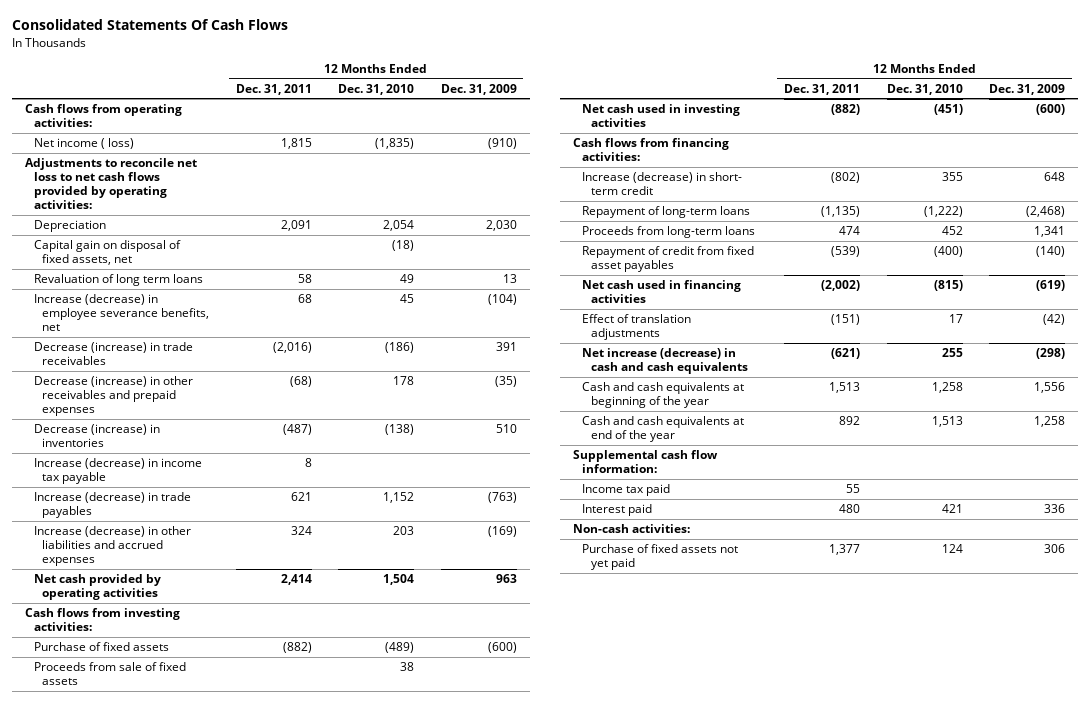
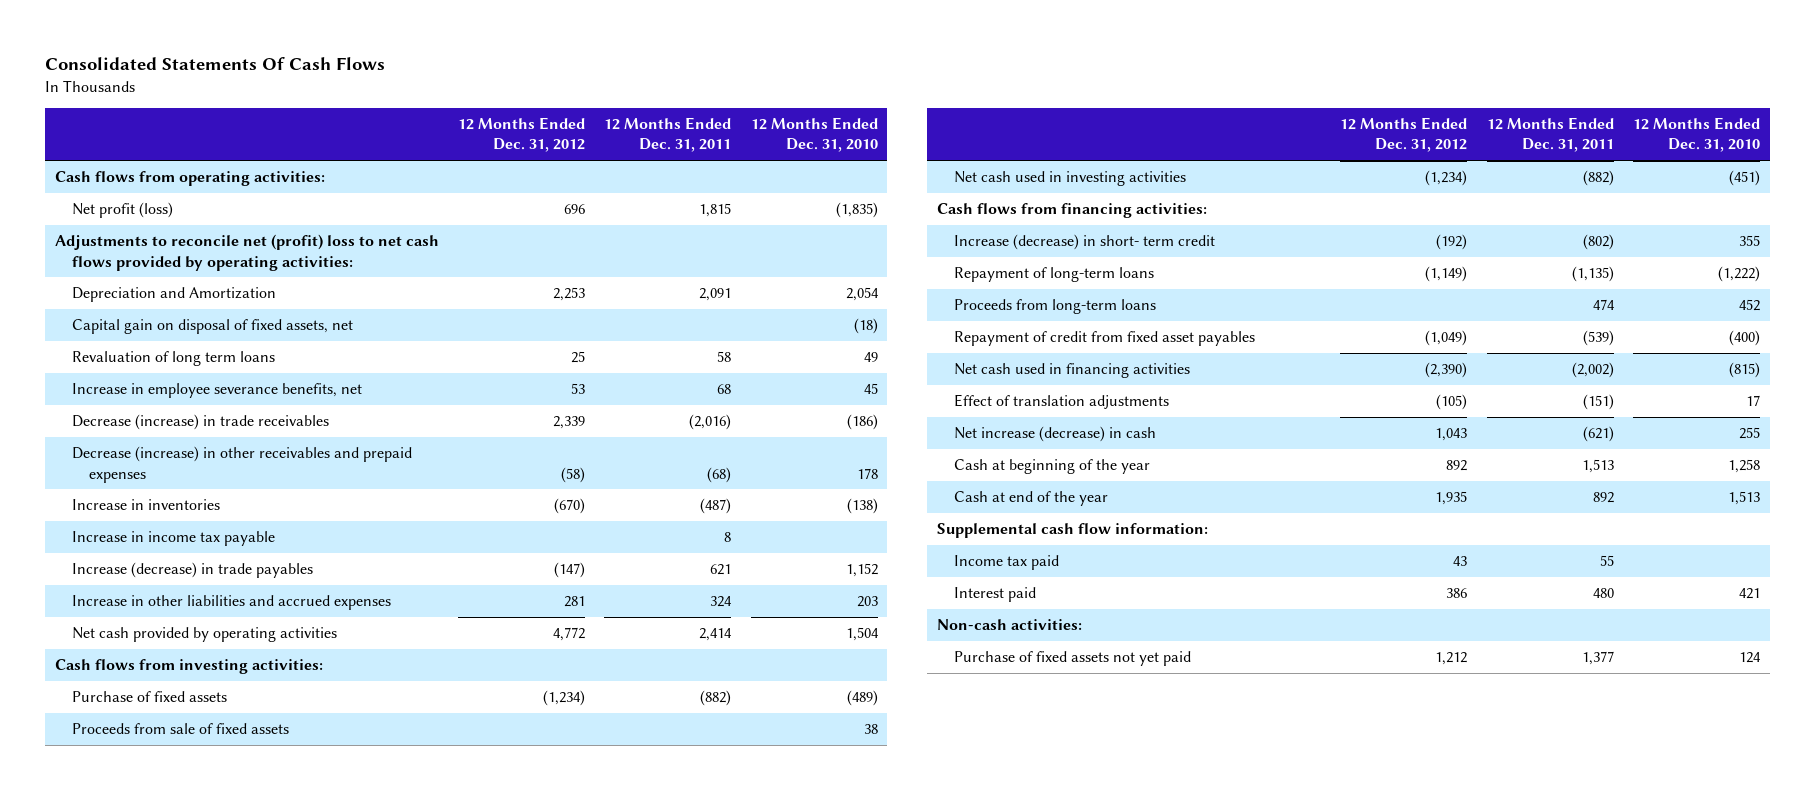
[440,83,517,95] Dec. 31, 2009 -> none
none -> [457,116,585,153] 12 Months Ended Dec. 31, 2012
[33,138,134,150] Net income ( loss) -> [71,202,173,219] Net profit (loss)
[25,158,198,210] Adjustments to reconcile net loss to net cash flows provided by operating activities: -> [54,234,439,271] Adjustments to reconcile net (profit) loss to net cash flows provided by operating activities:
[33,220,106,233] Depreciation -> [71,287,276,303] Depreciation and Amortization
[33,294,210,332] Increase (decrease) in employee severance benefits, net -> [71,383,362,399] Increase in employee severance benefits, net
[33,424,160,448] Decrease (increase) in inventories -> [71,499,220,511] Increase in inventories
[33,458,202,485] Increase (decrease) in income tax payable -> [71,531,275,547] Increase in income tax payable
[33,526,191,567] Increase (decrease) in other liabilities and accrued expenses -> [71,595,391,611] Increase in other liabilities and accrued expenses
[581,348,748,375] Net increase (decrease) in cash and cash equivalents -> [954,426,1157,443] Net increase (decrease) in cash
[581,382,744,409] Cash and cash equivalents at beginning of the year -> [954,459,1151,475] Cash at beginning of the year
[581,416,744,443] Cash and cash equivalents at end of the year -> [954,491,1109,507] Cash at end of the year

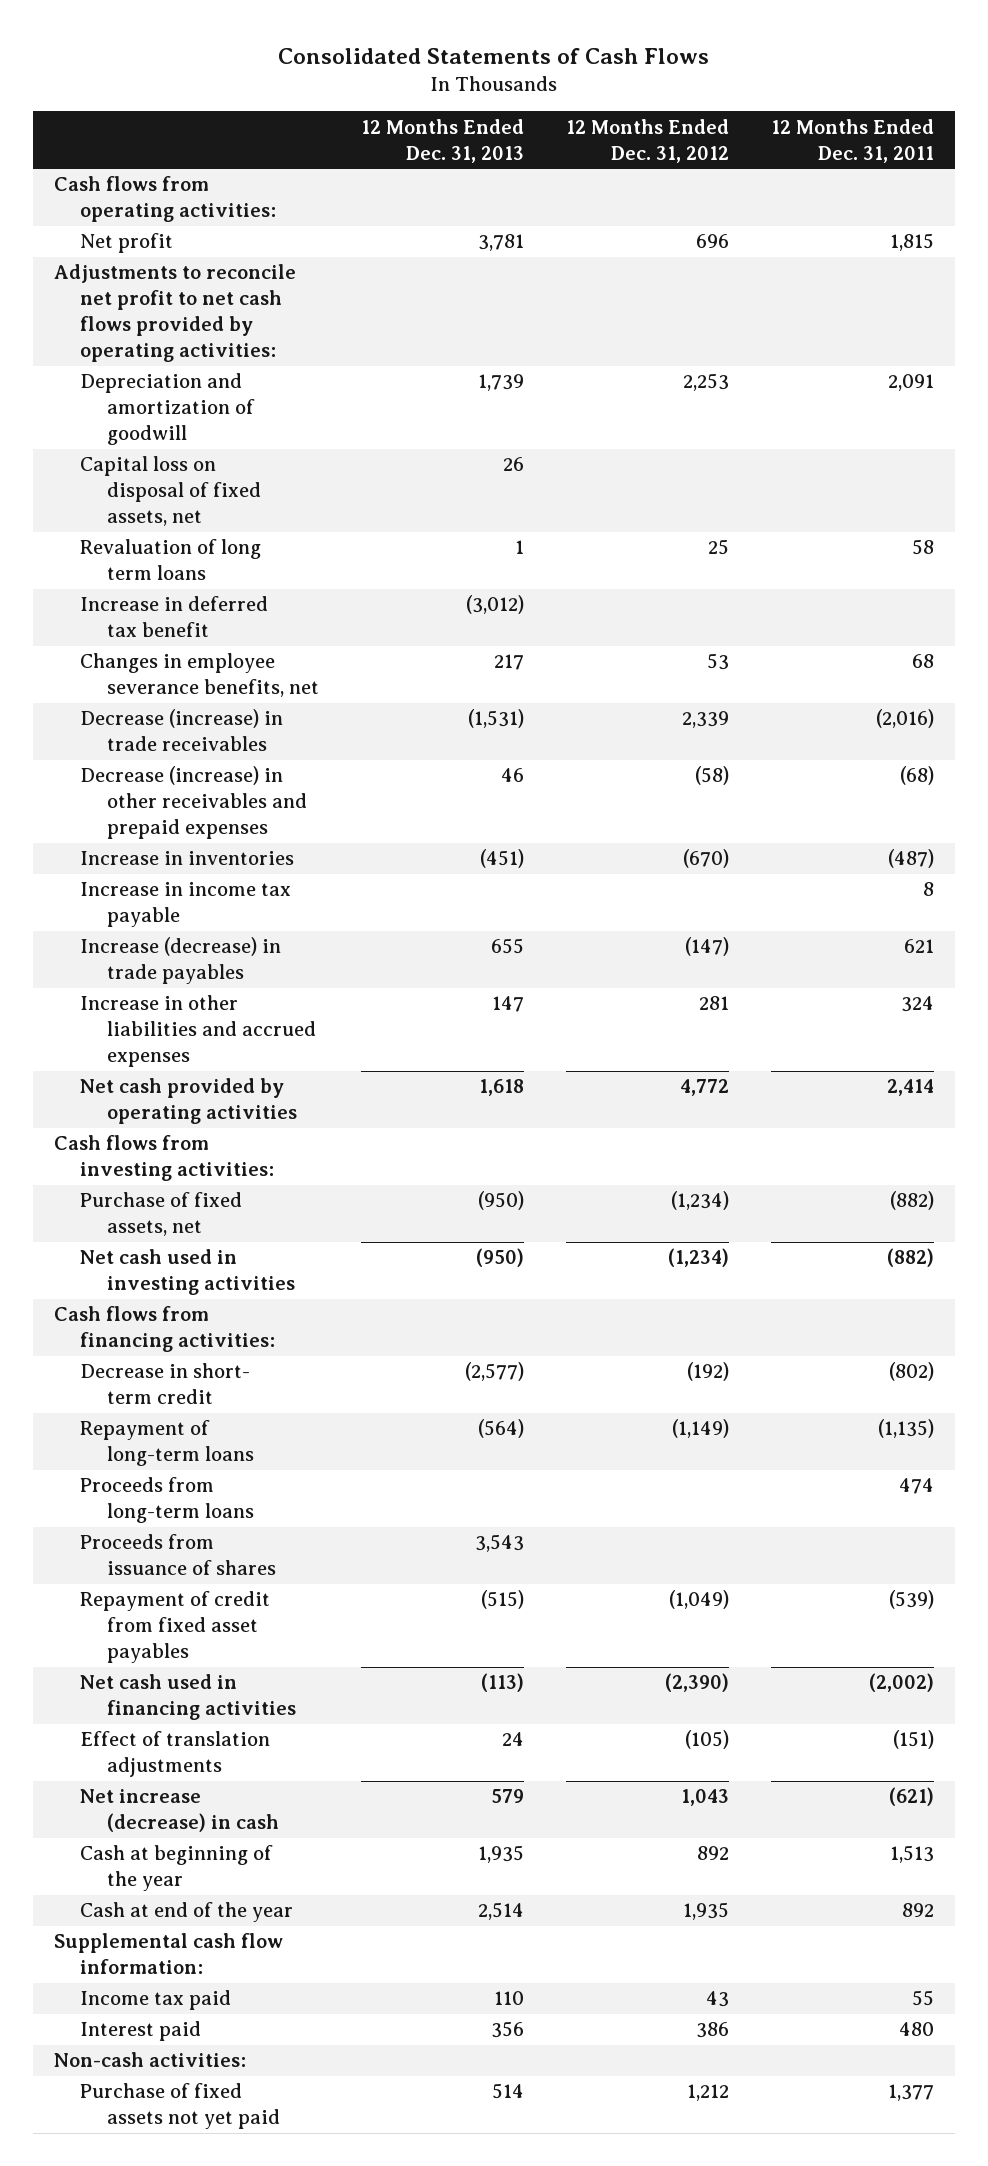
[44,56,385,70] Consolidated Statements Of Cash Flows -> [277,48,709,65] Consolidated Statements of Cash Flows
[750,116,878,153] 12 Months Ended Dec. 31, 2010 -> none
none -> [360,118,524,163] 12 Months Ended Dec. 31, 2013
[71,202,173,219] Net profit (loss) -> [80,233,174,254] Net profit
[54,234,439,271] Adjustments to reconcile net (profit) loss to net cash flows provided by operating activities: -> [53,264,296,363] Adjustments to reconcile net profit to net cash flows provided by operating activities:
[71,287,276,303] Depreciation and Amortization -> [80,373,256,446] Depreciation and amortization of goodwill
[71,319,353,335] Capital gain on disposal of fixed assets, net -> [80,456,262,527] Capital loss on disposal of fixed assets, net
none -> [80,596,269,638] Increase in deferred tax benefit
[71,383,362,399] Increase in employee severance benefits, net -> [80,653,320,698] Changes in employee severance benefits, net
[71,723,289,735] Proceeds from sale of fixed assets -> none
[71,691,227,703] Purchase of fixed assets -> [80,1192,243,1237] Purchase of fixed assets, net
[954,234,1216,251] Increase (decrease) in short- term credit -> [80,1363,251,1405] Decrease in short- term credit
none -> [80,1534,277,1576] Proceeds from issuance of shares

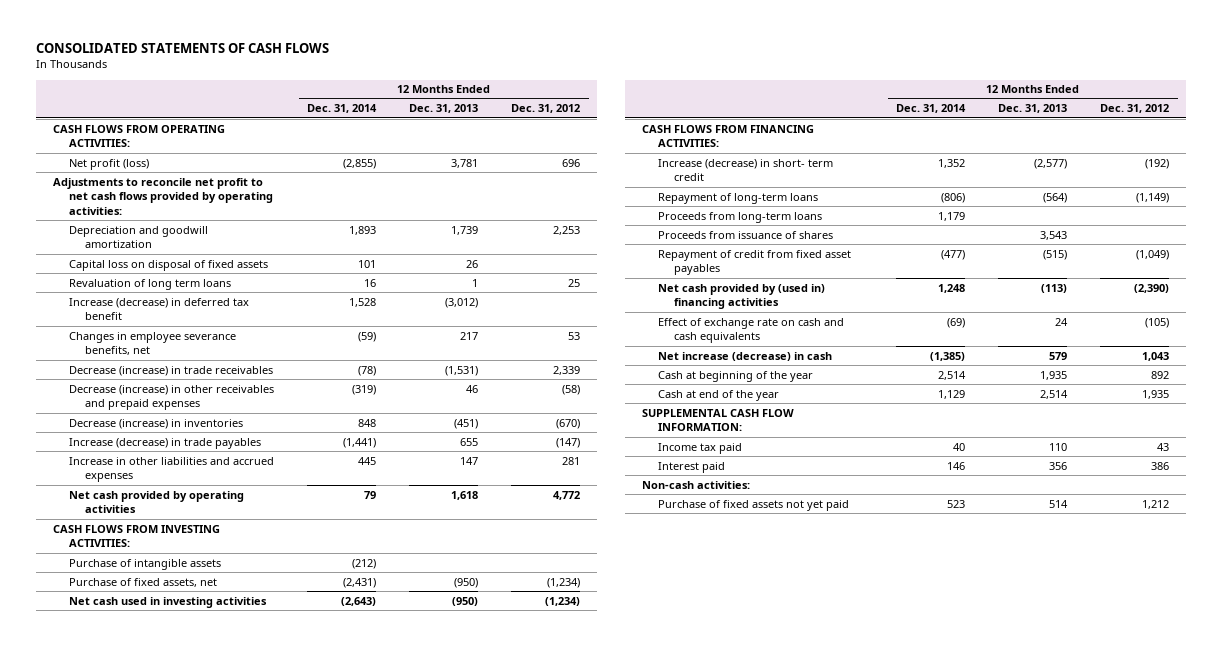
[277,48,709,65] Consolidated Statements of Cash Flows -> [35,43,329,54] CONSOLIDATED STATEMENTS OF CASH FLOWS
[770,118,934,163] 12 Months Ended Dec. 31, 2011 -> none
none -> [307,104,378,114] Dec. 31, 2014
[53,176,277,223] Cash flows from operating activities: -> [52,124,225,148] CASH FLOWS FROM OPERATING ACTIVITIES:
[80,233,174,254] Net profit -> [68,158,149,170] Net profit (loss)
[80,373,256,446] Depreciation and amortization of goodwill -> [68,225,208,249] Depreciation and goodwill amortization
[80,456,262,527] Capital loss on disposal of fixed assets, net -> [68,259,268,271] Capital loss on disposal of fixed assets
[80,596,269,638] Increase in deferred tax benefit -> [68,297,249,321] Increase (decrease) in deferred tax benefit
[80,882,292,928] Increase in income tax payable -> none
[80,851,295,866] Increase in inventories -> [68,418,243,429] Decrease (increase) in inventories
[53,1135,275,1182] Cash flows from investing activities: -> [52,524,220,548] CASH FLOWS FROM INVESTING ACTIVITIES:
none -> [68,558,221,570] Purchase of intangible assets
[53,1306,276,1353] Cash flows from financing activities: -> [641,124,814,148] CASH FLOWS FROM FINANCING ACTIVITIES:
[80,1363,251,1405] Decrease in short- term credit -> [657,158,833,182] Increase (decrease) in short- term credit
[80,1674,297,1721] Net cash used in financing activities -> [657,283,825,310] Net cash provided by (used in) financing activities
[80,1731,271,1778] Effect of translation adjustments -> [657,317,844,344] Effect of exchange rate on cash and cash equivalents
[53,1933,283,1975] Supplemental cash flow information: -> [641,408,794,432] SUPPLEMENTAL CASH FLOW INFORMATION:

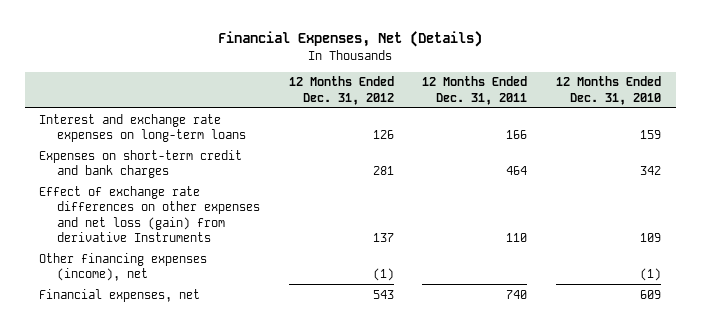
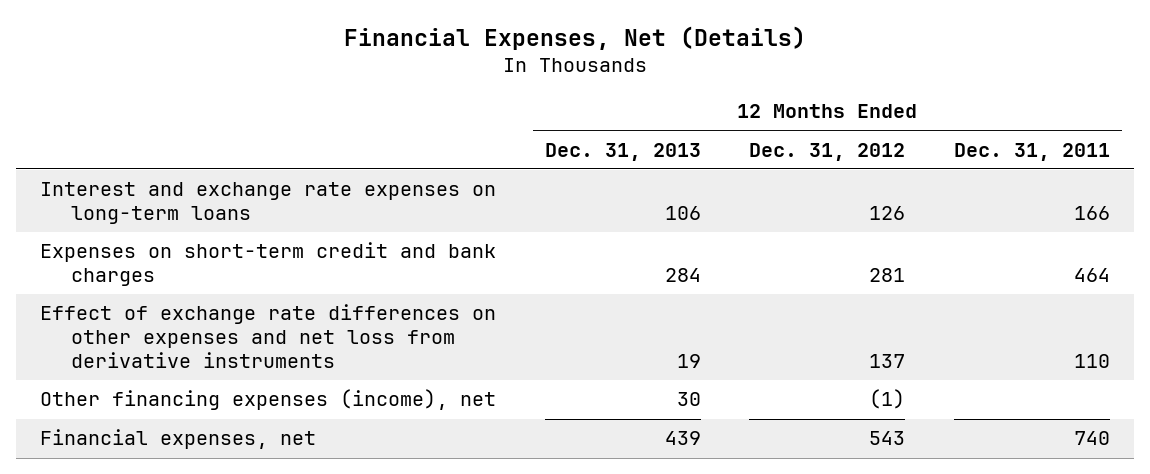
[556,76,662,105] 12 Months Ended Dec. 31, 2010 -> none
none -> [544,142,701,161] Dec. 31, 2013
[39,185,260,243] Effect of exchange rate differences on other expenses and net loss (gain) from derivative Instruments -> [40,304,497,368] Effect of exchange rate differences on other expenses and net loss from derivative instruments

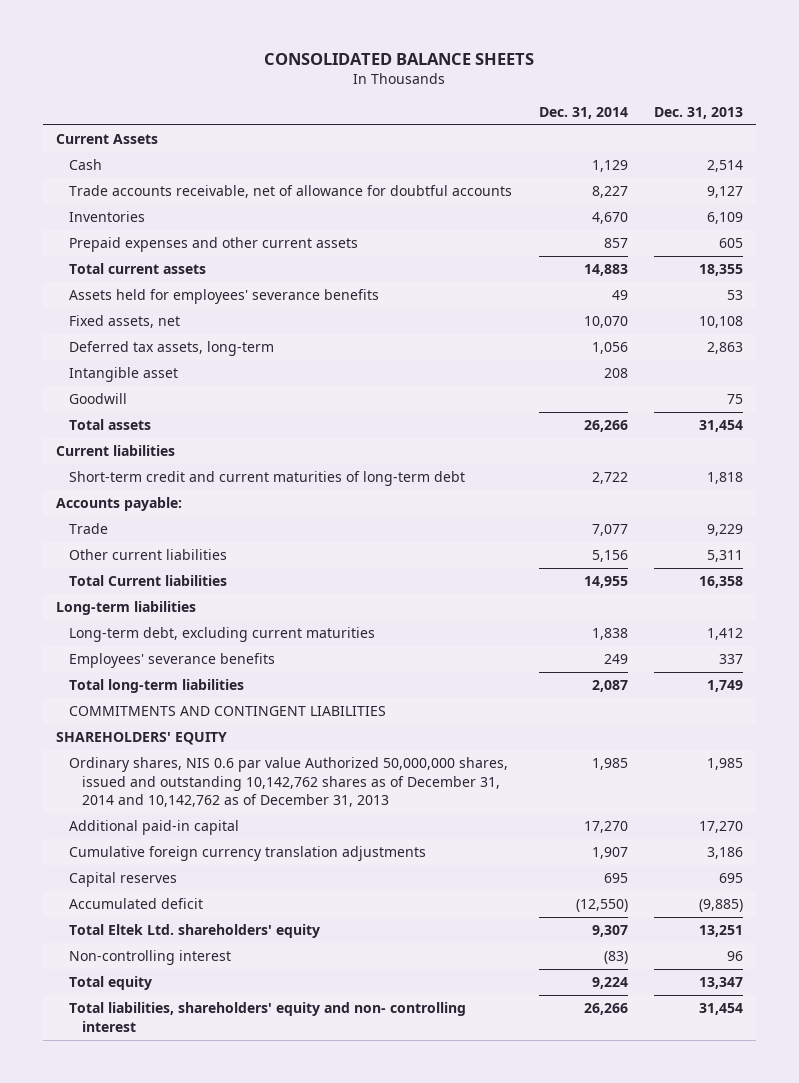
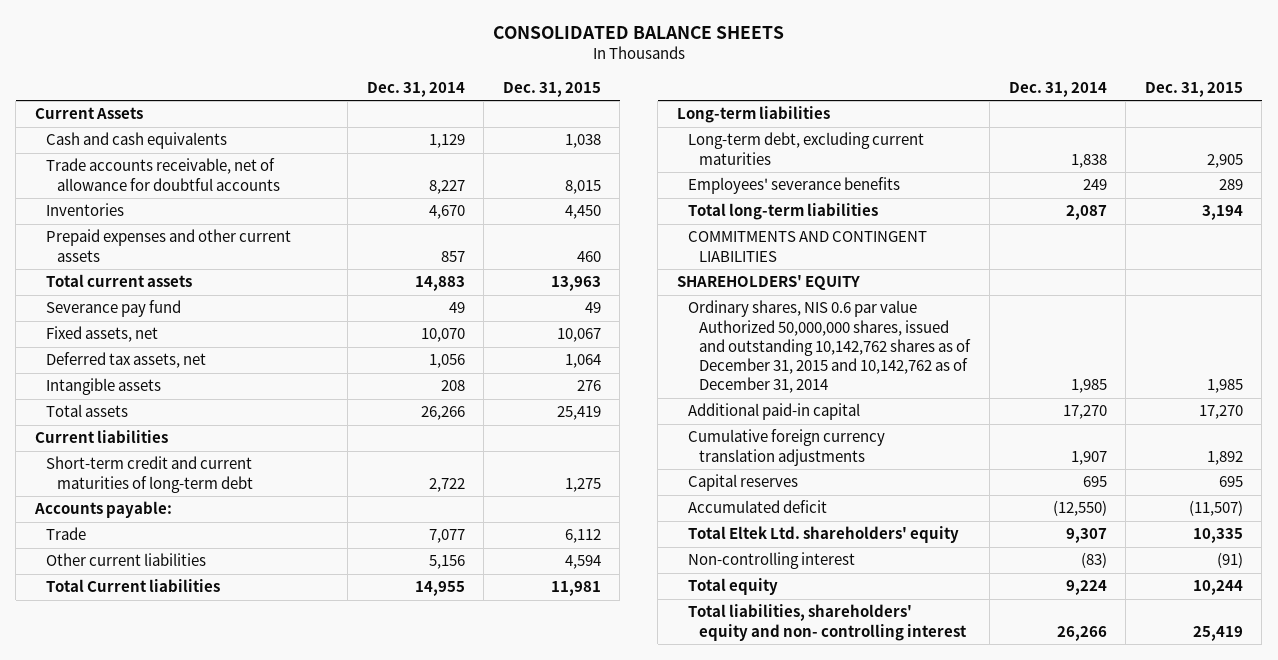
[653,106,743,119] Dec. 31, 2013 -> none
none -> [502,81,601,97] Dec. 31, 2015
[69,159,103,171] Cash -> [46,132,228,150] Cash and cash equivalents
[69,289,380,305] Assets held for employees' severance benefits -> [46,300,182,318] Severance pay fund
[69,393,128,405] Goodwill -> none
[69,341,275,357] Deferred tax assets, long-term -> [46,352,207,369] Deferred tax assets, net
[69,367,179,383] Intangible asset -> [46,378,162,396] Intangible assets
[69,757,509,808] Ordinary shares, NIS 0.6 par value Authorized 50,000,000 shares, issued and outstanding 10,142,762 shares as of December 31, 2014 and 10,142,762 as of December 31, 2013 -> [688,300,972,394] Ordinary shares, NIS 0.6 par value Authorized 50,000,000 shares, issued and outstanding 10,142,762 shares as of December 31, 2015 and 10,142,762 as of December 31, 2014

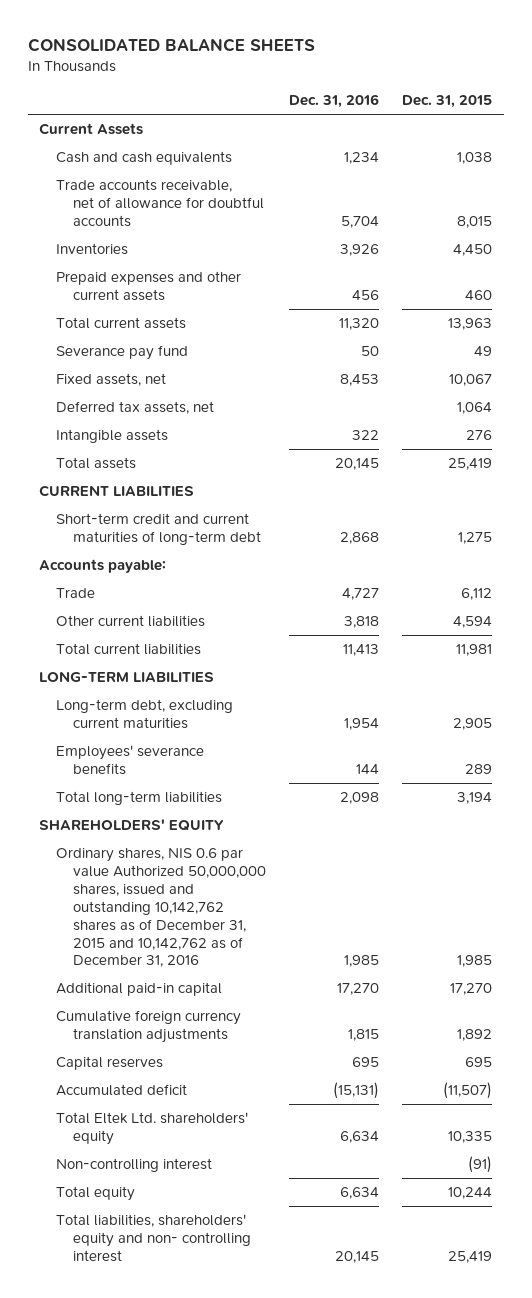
[366,81,465,97] Dec. 31, 2014 -> none
none -> [289,94,380,109] Dec. 31, 2016
[34,430,168,444] Current liabilities -> [39,485,195,498] CURRENT LIABILITIES
[46,579,221,593] Total Current liabilities -> [56,643,202,656] Total current liabilities
[676,106,830,124] Long-term liabilities -> [39,672,215,683] LONG-TERM LIABILITIES
[688,231,928,262] COMMITMENTS AND CONTINGENT LIABILITIES -> none
[688,300,972,394] Ordinary shares, NIS 0.6 par value Authorized 50,000,000 shares, issued and outstanding 10,142,762 shares as of December 31, 2015 and 10,142,762 as of December 31, 2014 -> [56,848,266,968] Ordinary shares, NIS 0.6 par value Authorized 50,000,000 shares, issued and outstanding 10,142,762 shares as of December 31, 2015 and 10,142,762 as of December 31, 2016

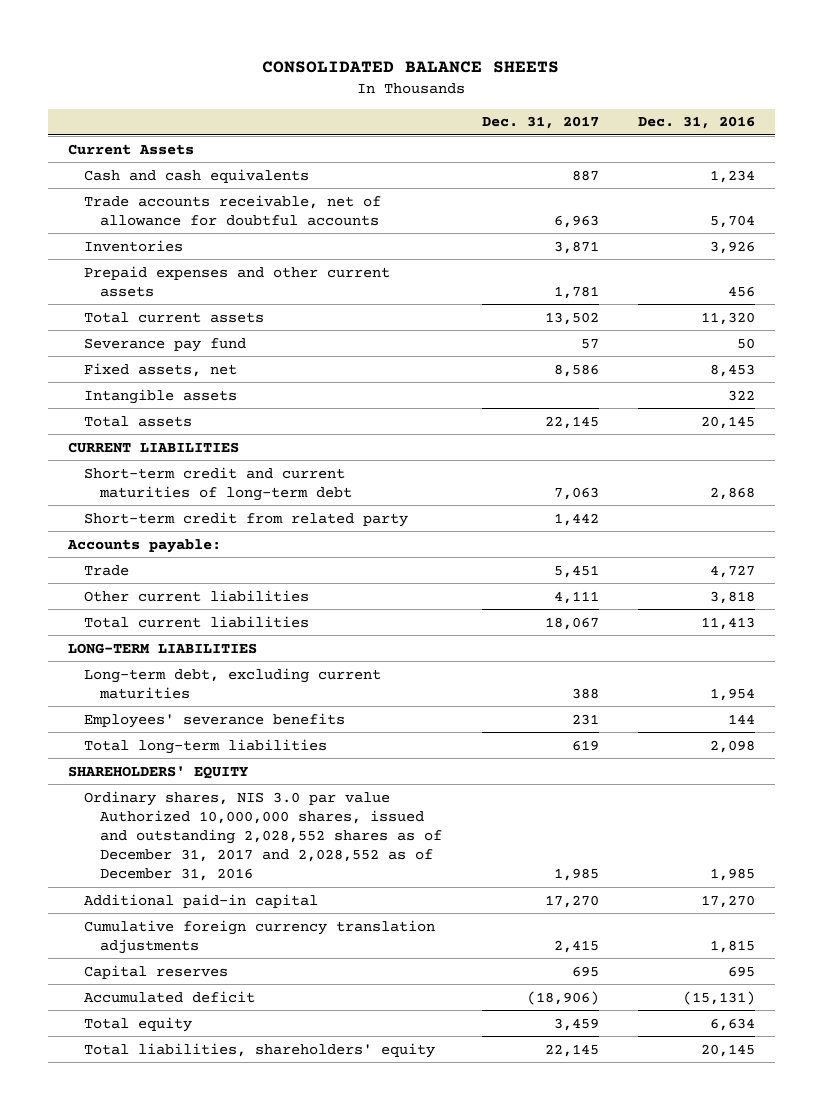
[402,95,493,109] Dec. 31, 2015 -> none
none -> [481,116,599,130] Dec. 31, 2017
[56,401,215,415] Deferred tax assets, net -> none
none -> [83,511,408,527] Short-term credit from related party
[56,848,266,968] Ordinary shares, NIS 0.6 par value Authorized 50,000,000 shares, issued and outstanding 10,142,762 shares as of December 31, 2015 and 10,142,762 as of December 31, 2016 -> [83,790,442,882] Ordinary shares, NIS 3.0 par value Authorized 10,000,000 shares, issued and outstanding 2,028,552 shares as of December 31, 2017 and 2,028,552 as of December 31, 2016
[56,1112,249,1146] Total Eltek Ltd. shareholders' equity -> none
[56,1158,213,1173] Non-controlling interest -> none
[56,1214,251,1262] Total liabilities, shareholders' equity and non- controlling interest -> [83,1042,435,1058] Total liabilities, shareholders' equity

